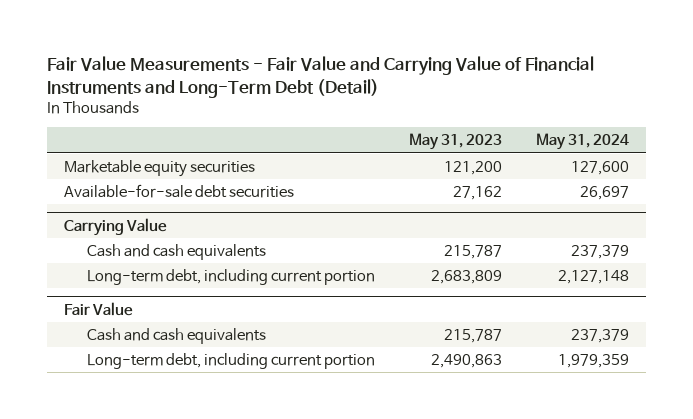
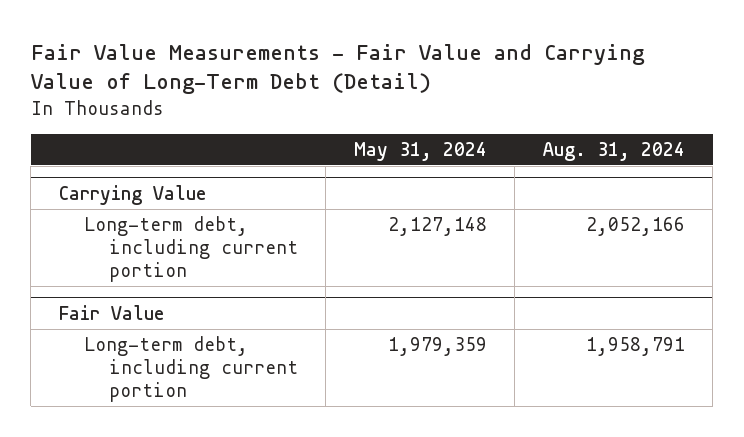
[47,56,595,98] Fair Value Measurements - Fair Value and Carrying Value of Financial Instruments and Long-Term Debt (Detail) -> [30,43,645,95] Fair Value Measurements - Fair Value and Carrying Value of Long-Term Debt (Detail)
[408,133,502,151] May 31, 2023 -> none
none -> [542,141,685,161] Aug. 31, 2024
[64,159,256,177] Marketable equity securities -> none
[64,183,295,198] Available-for-sale debt securities -> none
[86,243,266,260] Cash and cash equivalents -> none
[86,327,266,344] Cash and cash equivalents -> none

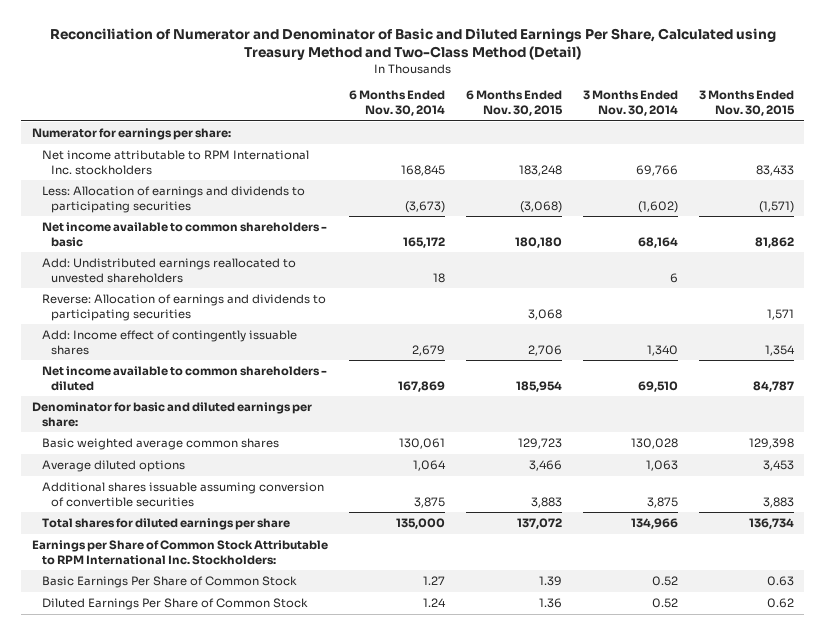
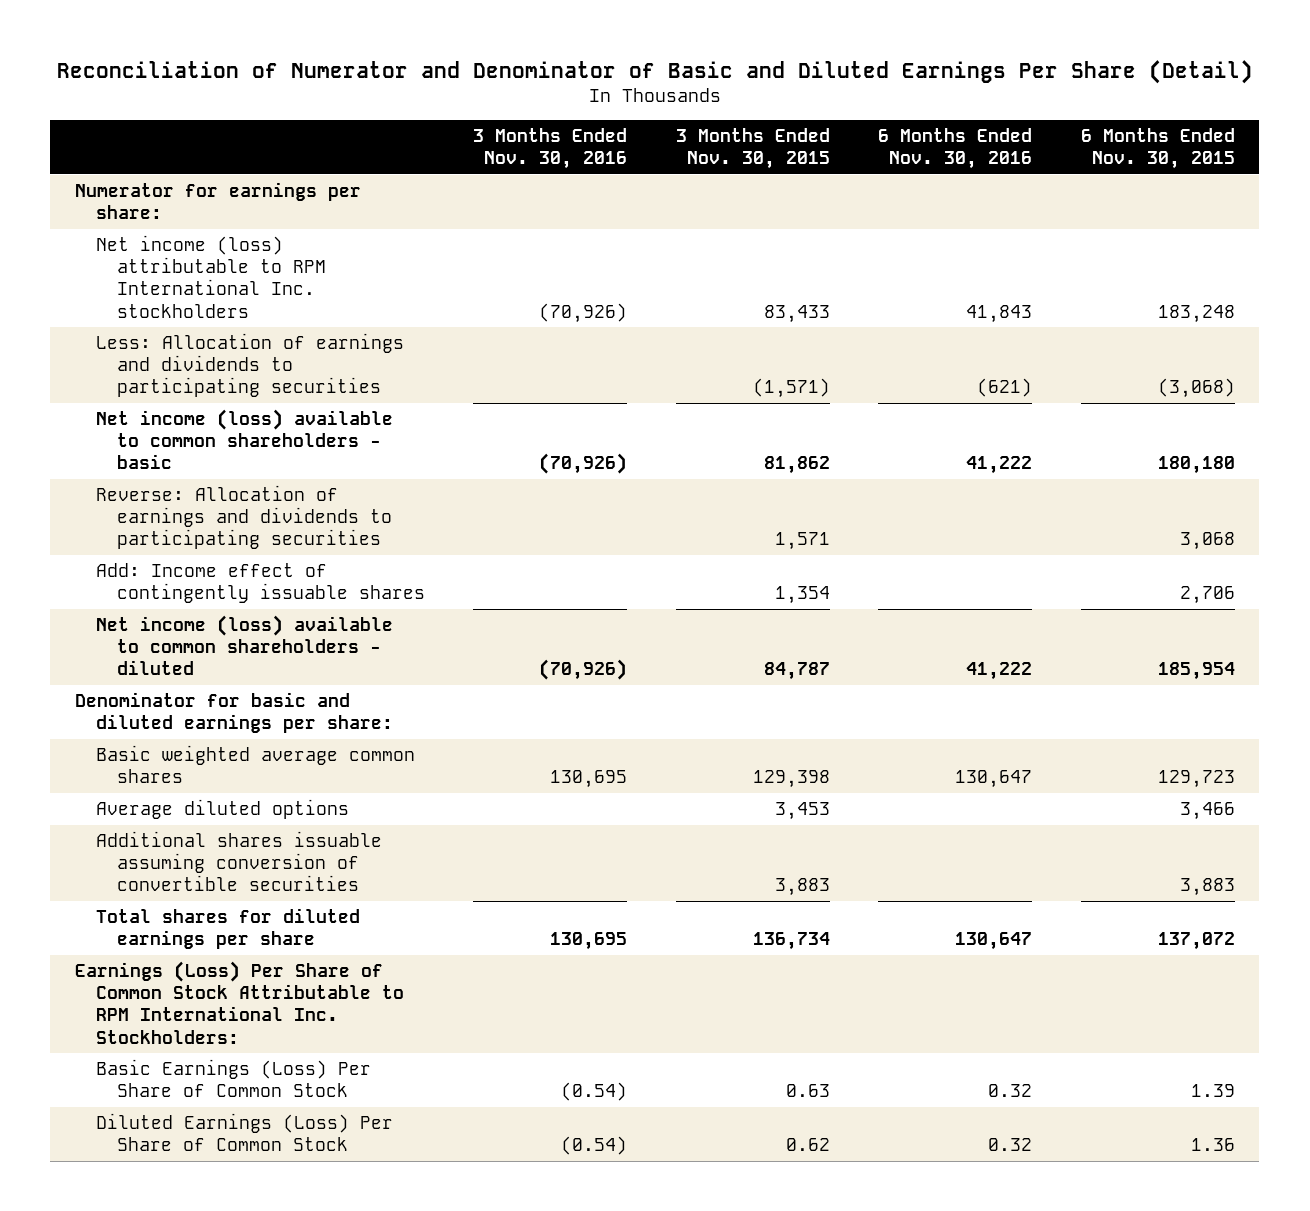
[49,28,776,61] Reconciliation of Numerator and Denominator of Basic and Diluted Earnings Per Share, Calculated using Treasury Method and Two-Class Method (Detail) -> [56,60,1253,85] Reconciliation of Numerator and Denominator of Basic and Diluted Earnings Per Share (Detail)
[348,90,445,116] 6 Months Ended Nov. 30, 2014 -> none
[582,90,678,116] 3 Months Ended Nov. 30, 2014 -> none
none -> [473,128,628,170] 3 Months Ended Nov. 30, 2016
none -> [878,128,1033,170] 6 Months Ended Nov. 30, 2016
[41,150,309,175] Net income attributable to RPM International Inc. stockholders -> [95,235,326,318] Net income (loss) attributable to RPM International Inc. stockholders
[41,258,296,283] Add: Undistributed earnings reallocated to unvested shareholders -> none
[41,222,327,247] Net income available to common shareholders - basic -> [95,409,393,470] Net income (loss) available to common shareholders - basic
[41,366,327,391] Net income available to common shareholders - diluted -> [95,615,393,676] Net income (loss) available to common shareholders - diluted
[31,540,328,565] Earnings per Share of Common Stock Attributable to RPM International Inc. Stockholders: -> [74,961,404,1044] Earnings (Loss) Per Share of Common Stock Attributable to RPM International Inc. Stockholders:
[41,576,297,589] Basic Earnings Per Share of Common Stock -> [95,1059,371,1098] Basic Earnings (Loss) Per Share of Common Stock
[41,598,308,611] Diluted Earnings Per Share of Common Stock -> [95,1113,393,1152] Diluted Earnings (Loss) Per Share of Common Stock

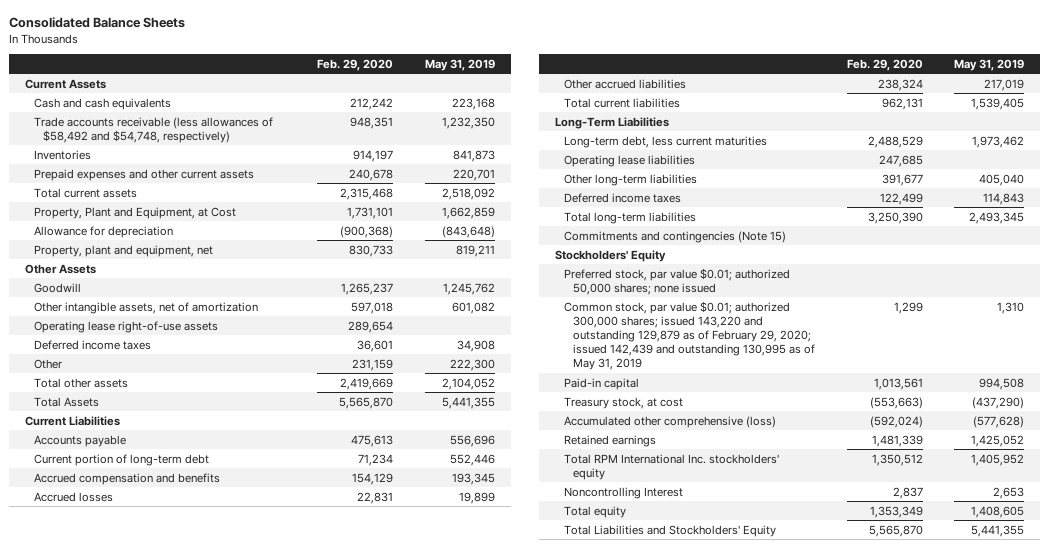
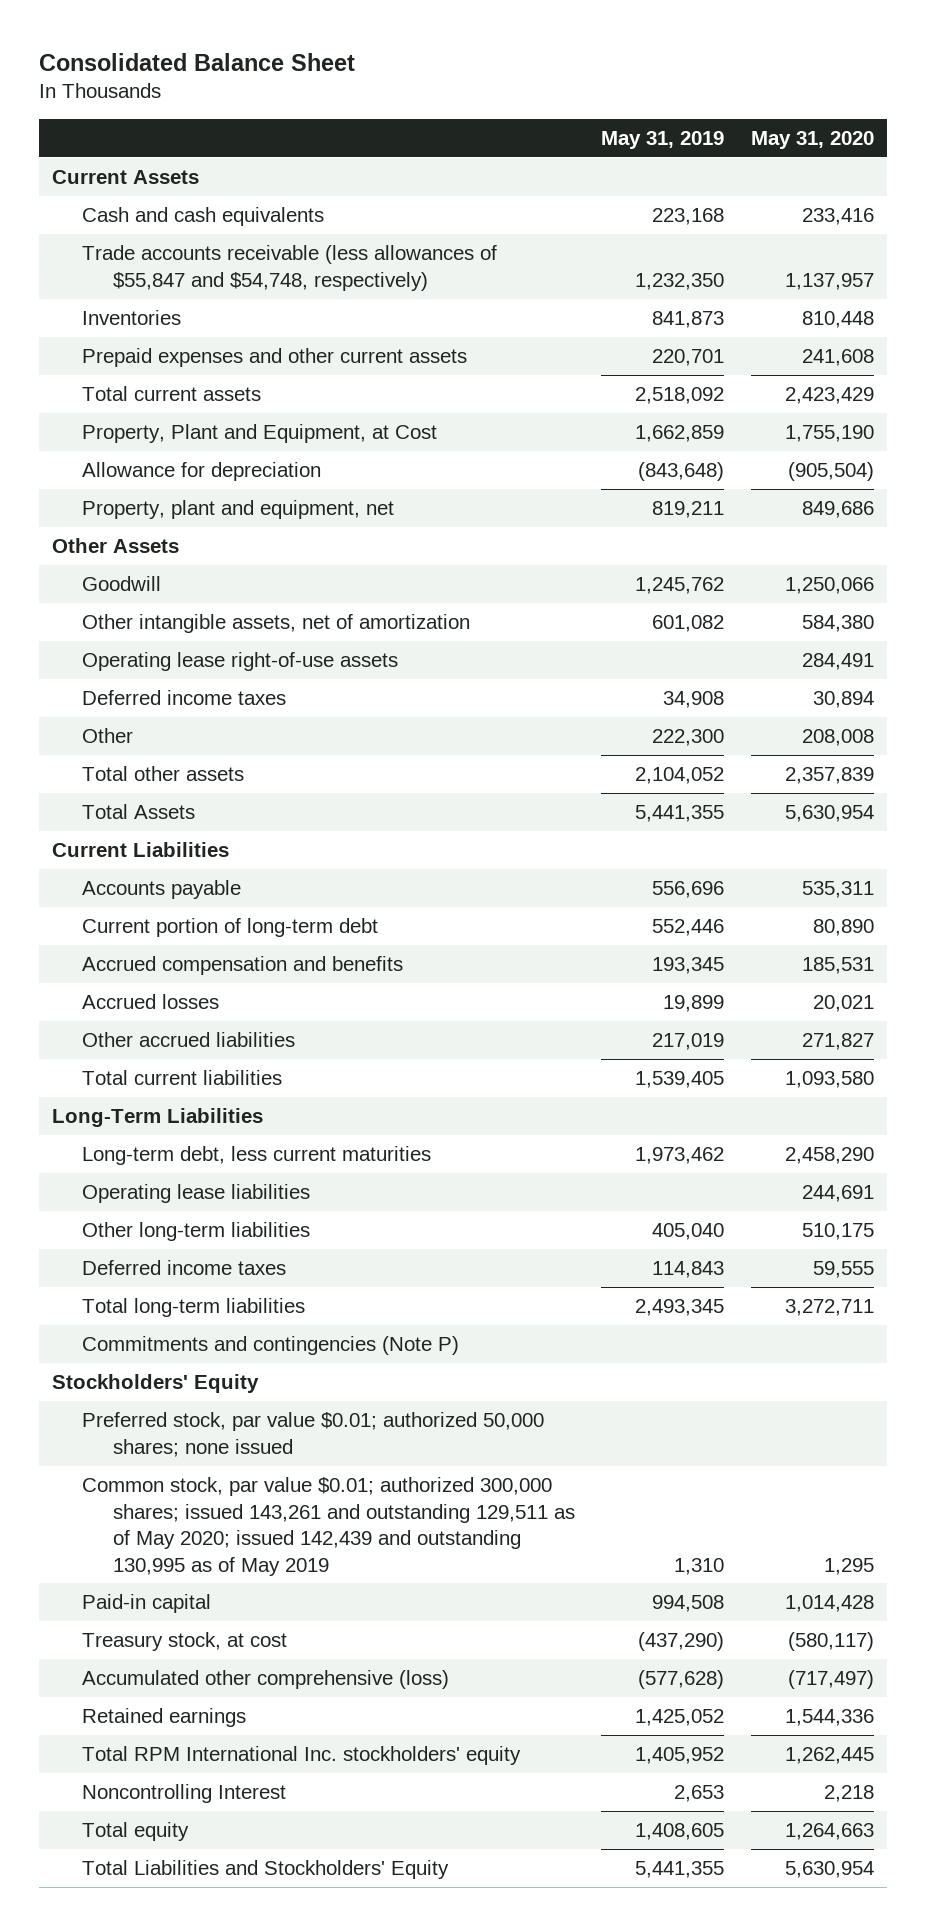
[9,17,186,29] Consolidated Balance Sheets -> [38,52,355,71] Consolidated Balance Sheet
[316,58,393,71] Feb. 29, 2020 -> none
none -> [750,131,874,150] May 31, 2020
[34,116,274,143] Trade accounts receivable (less allowances of $58,492 and $54,748, respectively) -> [82,245,498,291] Trade accounts receivable (less allowances of $55,847 and $54,748, respectively)
[564,230,787,243] Commitments and contingencies (Note 15) -> [82,1336,460,1356] Commitments and contingencies (Note P)
[564,300,815,371] Common stock, par value $0.01; authorized 300,000 shares; issued 143,220 and outstanding 129,879 as of February 29, 2020; issued 142,439 and outstanding 130,995 as of May 31, 2019 -> [82,1477,575,1576] Common stock, par value $0.01; authorized 300,000 shares; issued 143,261 and outstanding 129,511 as of May 2020; issued 142,439 and outstanding 130,995 as of May 2019

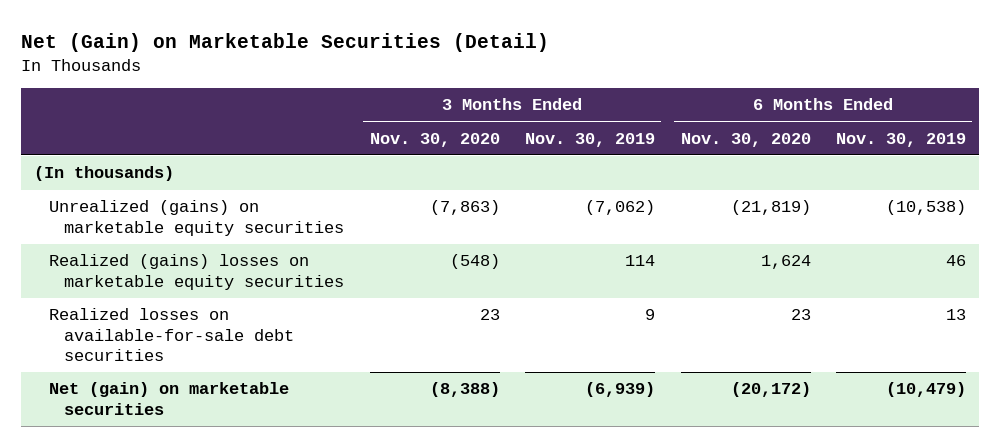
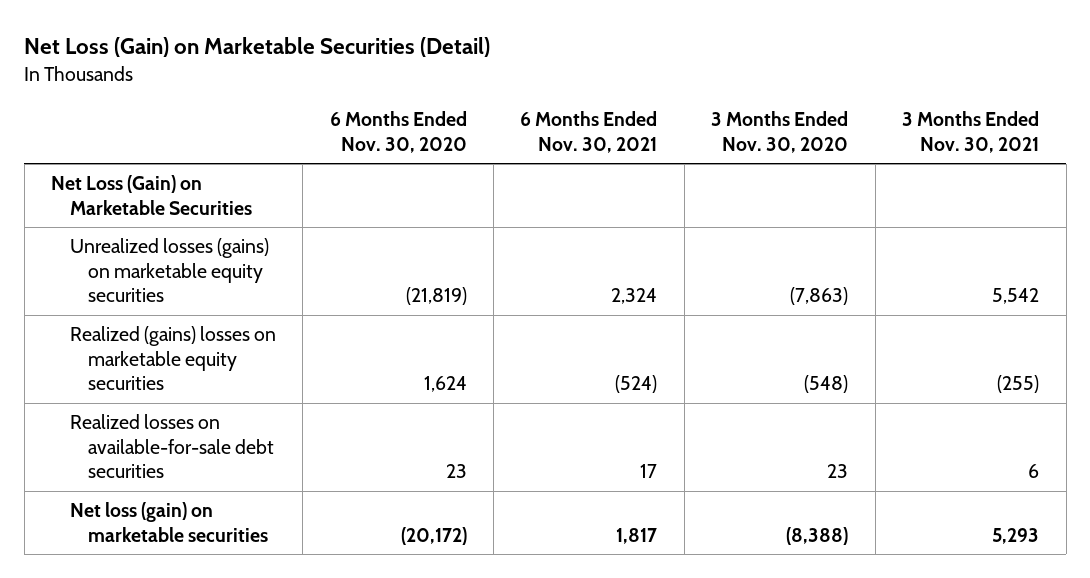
[21,32,550,52] Net (Gain) on Marketable Securities (Detail) -> [24,37,491,58] Net Loss (Gain) on Marketable Securities (Detail)
[525,132,656,147] Nov. 30, 2019 -> none
[835,132,966,147] Nov. 30, 2019 -> none
none -> [520,111,658,153] 6 Months Ended Nov. 30, 2021
none -> [902,111,1040,153] 3 Months Ended Nov. 30, 2021
[33,166,174,182] (In thousands) -> [51,175,252,215] Net Loss (Gain) on Marketable Securities
[49,200,345,236] Unrealized (gains) on marketable equity securities -> [69,238,269,302] Unrealized losses (gains) on marketable equity securities
[49,382,290,415] Net (gain) on marketable securities -> [69,502,269,542] Net loss (gain) on marketable securities

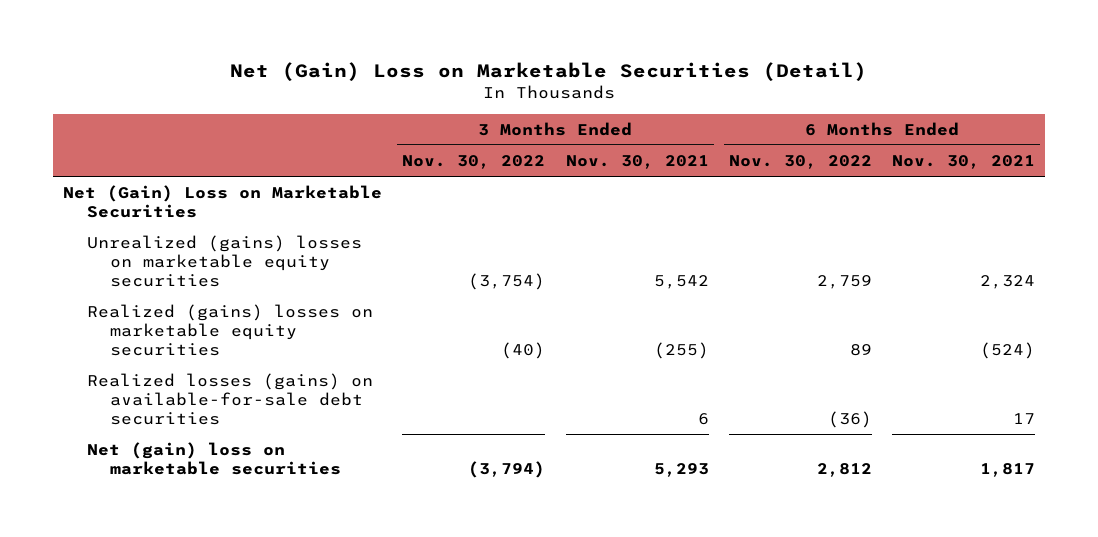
[24,37,491,58] Net Loss (Gain) on Marketable Securities (Detail) -> [230,62,868,82] Net (Gain) Loss on Marketable Securities (Detail)
[329,111,467,153] 6 Months Ended Nov. 30, 2020 -> none
[711,111,849,153] 3 Months Ended Nov. 30, 2020 -> none
none -> [402,154,546,169] Nov. 30, 2022
none -> [728,154,872,169] Nov. 30, 2022
[51,175,252,215] Net Loss (Gain) on Marketable Securities -> [63,184,383,218] Net (Gain) Loss on Marketable Securities
[69,238,269,302] Unrealized losses (gains) on marketable equity securities -> [86,234,362,287] Unrealized (gains) losses on marketable equity securities
[69,414,275,478] Realized losses on available-for-sale debt securities -> [86,372,373,425] Realized losses (gains) on available-for-sale debt securities
[69,502,269,542] Net loss (gain) on marketable securities -> [86,441,342,475] Net (gain) loss on marketable securities

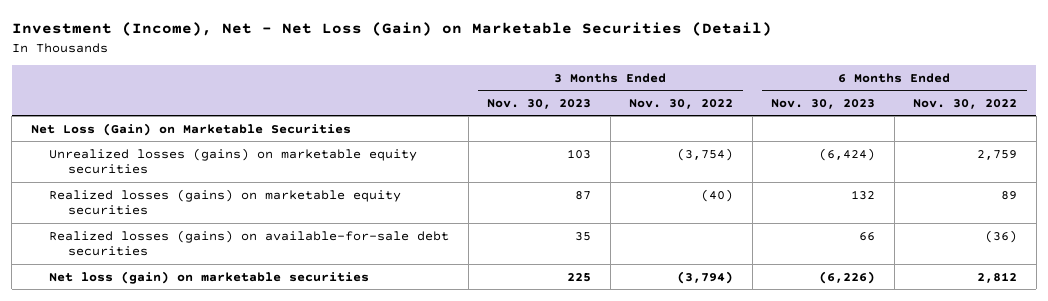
[230,62,868,82] Net (Gain) Loss on Marketable Securities (Detail) -> [11,22,772,37] Investment (Income), Net - Net Loss (Gain) on Marketable Securities (Detail)
[565,154,709,169] Nov. 30, 2021 -> none
[891,154,1035,169] Nov. 30, 2021 -> none
none -> [487,98,592,109] Nov. 30, 2023
none -> [771,98,876,109] Nov. 30, 2023
[63,184,383,218] Net (Gain) Loss on Marketable Securities -> [30,122,351,136] Net Loss (Gain) on Marketable Securities
[86,234,362,287] Unrealized (gains) losses on marketable equity securities -> [49,147,418,175] Unrealized losses (gains) on marketable equity securities
[86,303,373,356] Realized (gains) losses on marketable equity securities -> [49,188,402,216] Realized losses (gains) on marketable equity securities
[86,441,342,475] Net (gain) loss on marketable securities -> [49,270,370,284] Net loss (gain) on marketable securities

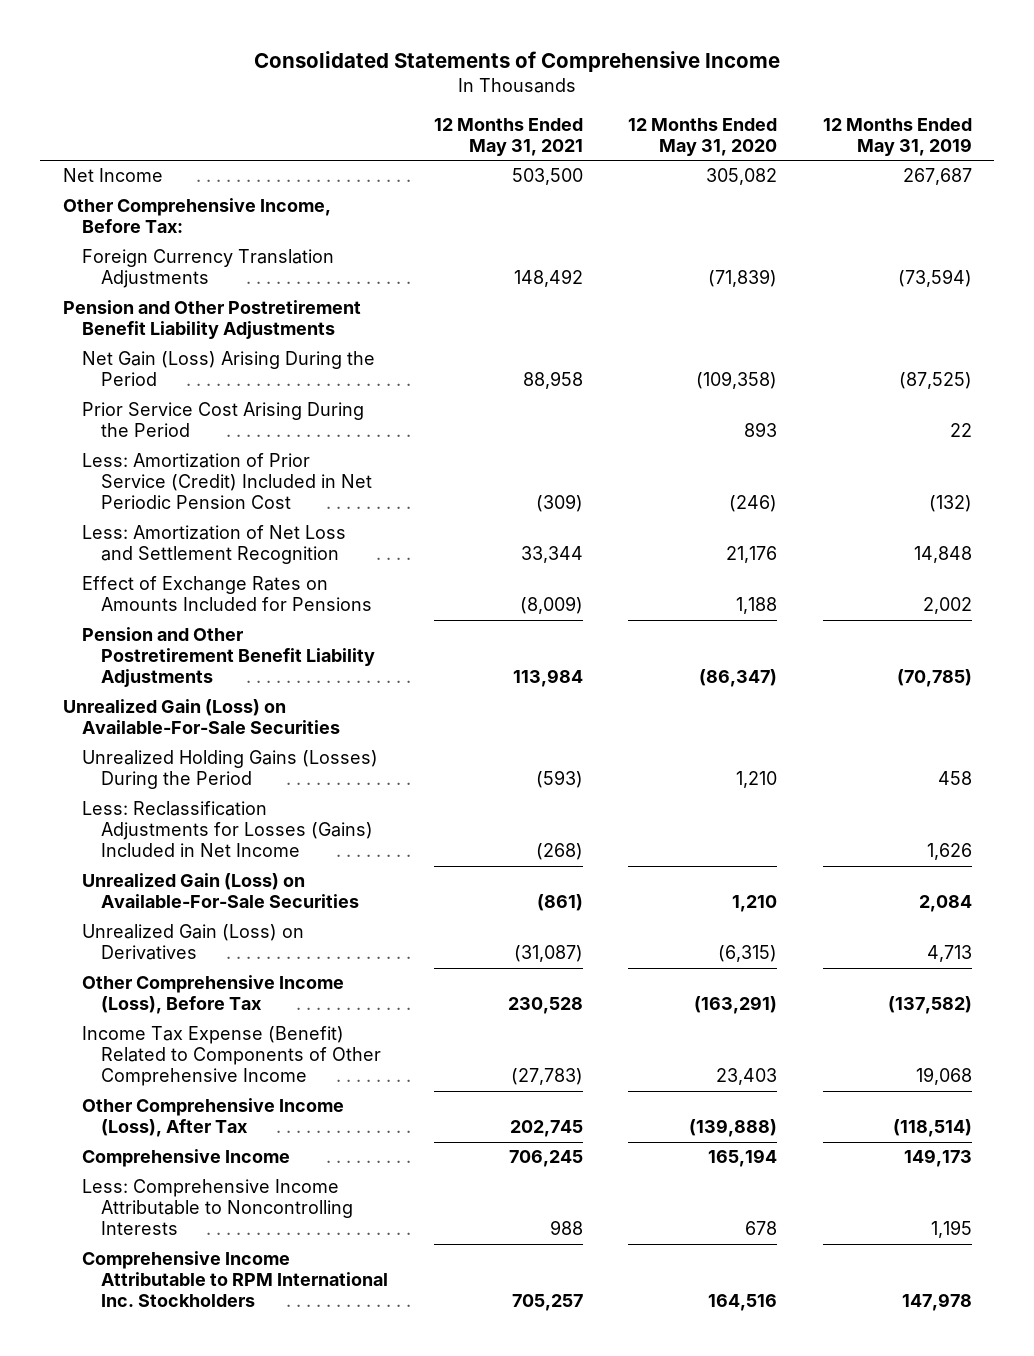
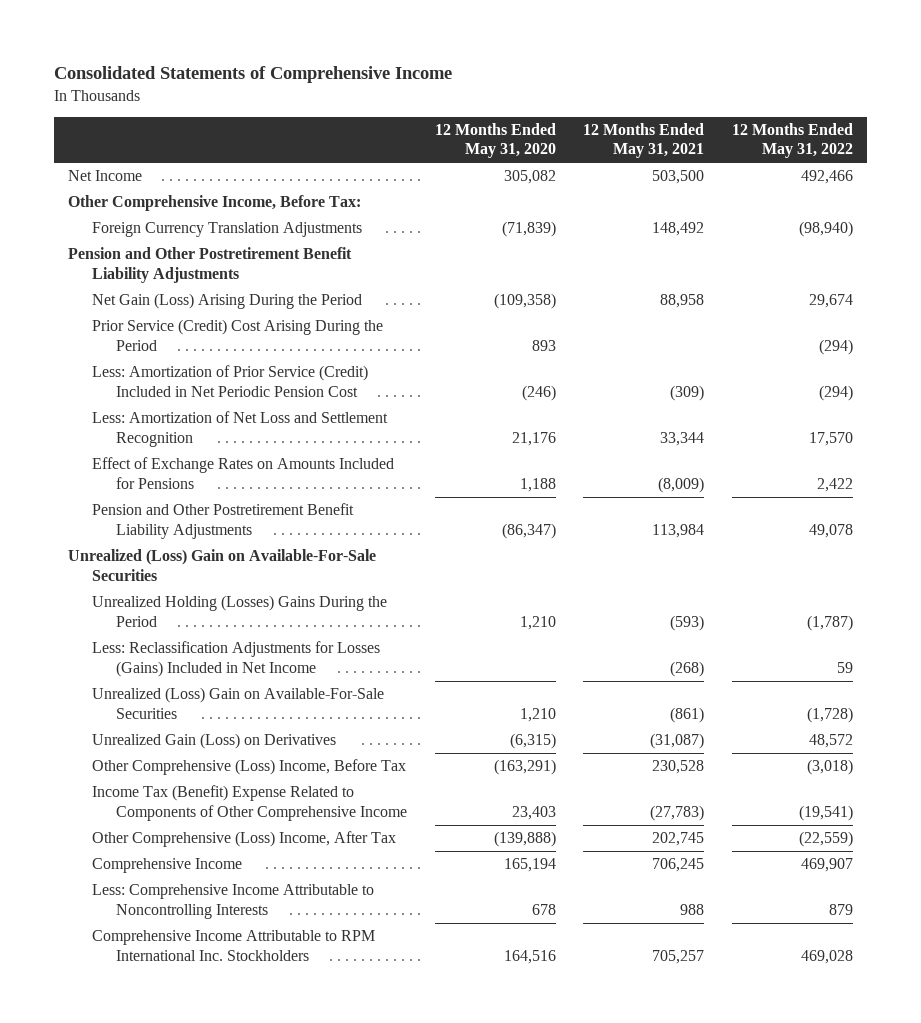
[822,117,972,156] 12 Months Ended May 31, 2019 -> none
none -> [731,122,853,159] 12 Months Ended May 31, 2022
[82,402,365,438] Prior Service Cost Arising During the Period -> [92,319,384,351] Prior Service (Credit) Cost Arising During the Period
[62,699,341,735] Unrealized Gain (Loss) on Available-For-Sale Securities -> [68,549,377,581] Unrealized (Loss) Gain on Available-For-Sale Securities
[82,750,379,790] Unrealized Holding Gains (Losses) During the Period -> [92,595,388,627] Unrealized Holding (Losses) Gains During the Period
[82,873,360,909] Unrealized Gain (Loss) on Available-For-Sale Securities -> [92,687,385,719] Unrealized (Loss) Gain on Available-For-Sale Securities
[82,975,345,1015] Other Comprehensive Income (Loss), Before Tax -> [92,759,407,776] Other Comprehensive (Loss) Income, Before Tax
[82,1026,382,1087] Income Tax Expense (Benefit) Related to Components of Other Comprehensive Income -> [92,785,408,821] Income Tax (Benefit) Expense Related to Components of Other Comprehensive Income
[82,1098,345,1138] Other Comprehensive Income (Loss), After Tax -> [92,831,397,848] Other Comprehensive (Loss) Income, After Tax

